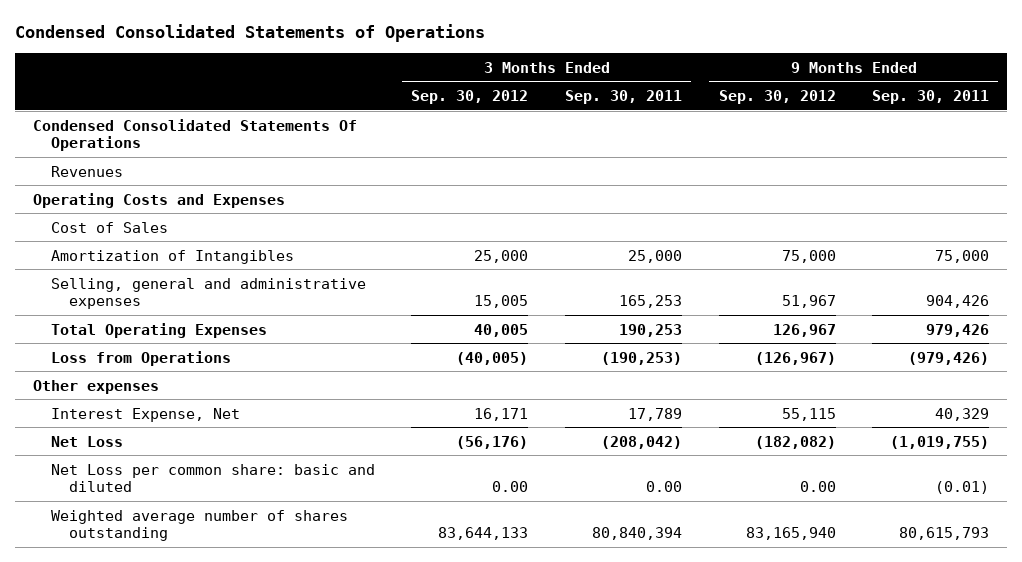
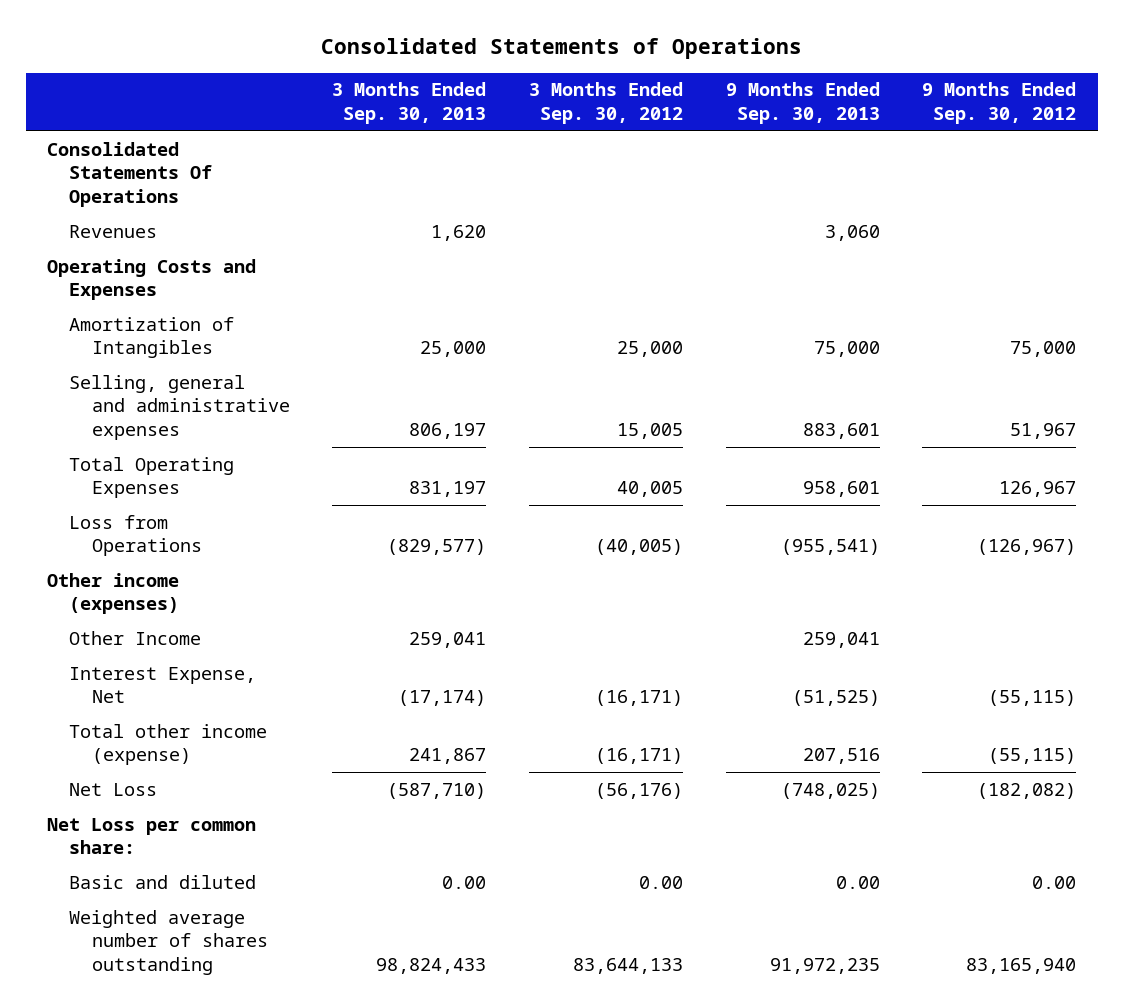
[14,24,485,43] Condensed Consolidated Statements of Operations -> [320,38,802,60] Consolidated Statements of Operations
[564,90,682,105] Sep. 30, 2011 -> none
[872,90,990,105] Sep. 30, 2011 -> none
none -> [332,82,487,124] 3 Months Ended Sep. 30, 2013
none -> [725,82,880,124] 9 Months Ended Sep. 30, 2013
[33,118,358,151] Condensed Consolidated Statements Of Operations -> [47,141,213,207] Consolidated Statements Of Operations
[50,221,168,233] Cost of Sales -> none
[33,379,160,394] Other expenses -> [47,572,180,615] Other income (expenses)
none -> [69,630,202,645] Other Income
[474,407,529,421] 16,171 -> [595,690,684,707] (16,171)
[781,407,836,421] 55,115 -> [988,690,1077,707] (55,115)
none -> [69,723,268,766] Total other income (expense)
none -> [47,817,257,855] Net Loss per common share:
[50,463,375,492] Net Loss per common share: basic and diluted -> [69,874,257,889] Basic and diluted

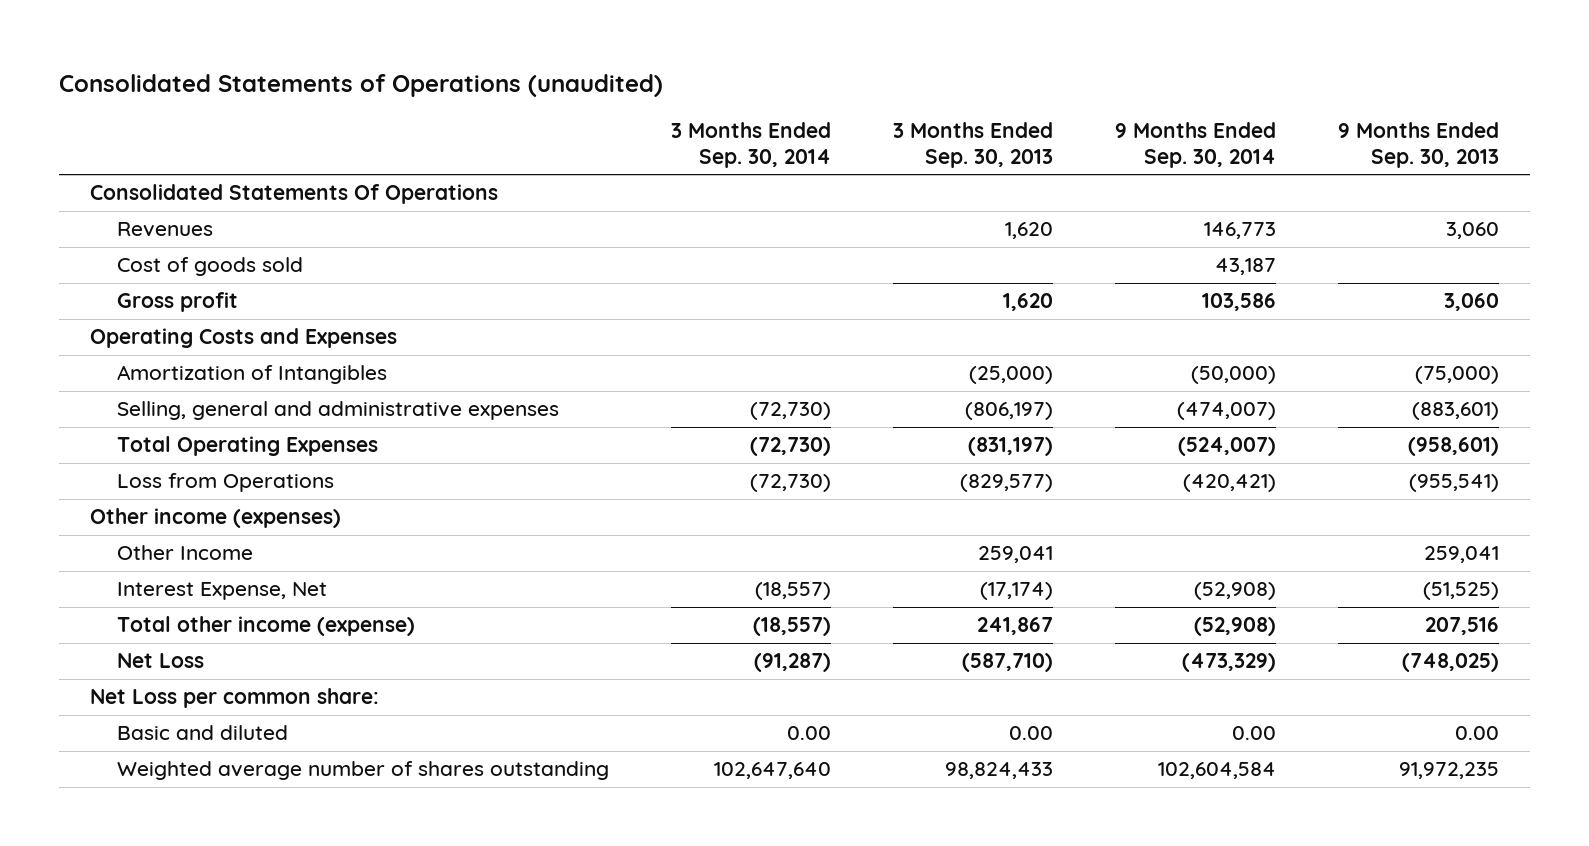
[320,38,802,60] Consolidated Statements of Operations -> [59,73,664,97] Consolidated Statements of Operations (unaudited)
[529,82,684,124] 3 Months Ended Sep. 30, 2012 -> none
[922,82,1077,124] 9 Months Ended Sep. 30, 2012 -> none
none -> [670,122,831,168] 3 Months Ended Sep. 30, 2014
none -> [1115,122,1277,168] 9 Months Ended Sep. 30, 2014
none -> [116,257,303,277] Cost of goods sold
none -> [116,292,238,313] Gross profit
[420,341,487,358] 25,000 -> [968,366,1053,385] (25,000)
[813,341,880,358] 75,000 -> [1415,366,1500,385] (75,000)
[409,422,487,439] 806,197 -> [964,402,1053,421] (806,197)
[802,422,880,439] 883,601 -> [1412,402,1500,421] (883,601)
[409,481,487,498] 831,197 -> [967,437,1053,457] (831,197)
[802,481,880,498] 958,601 -> [1408,437,1500,457] (958,601)

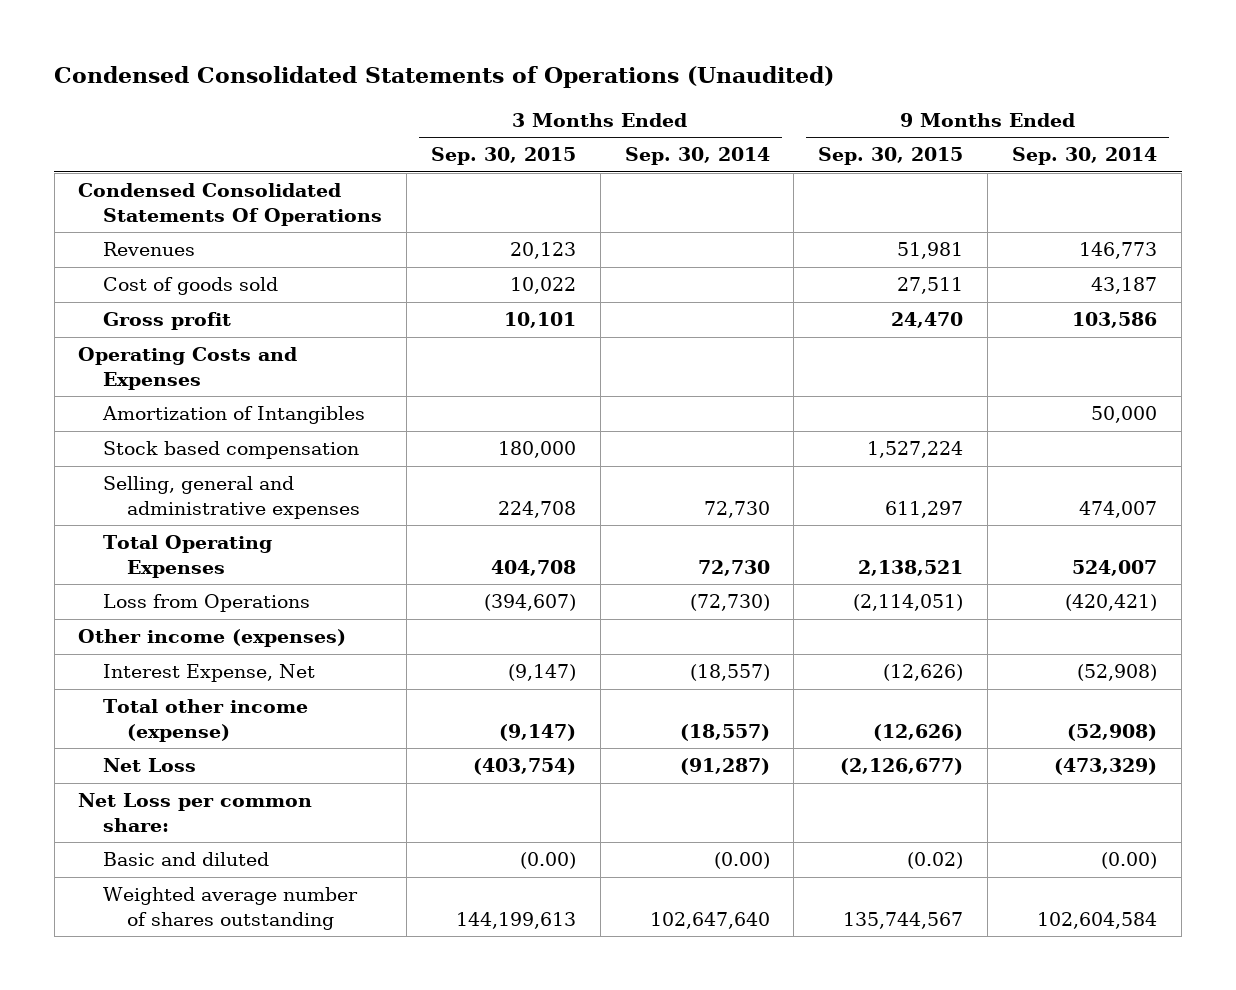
[59,73,664,97] Consolidated Statements of Operations (unaudited) -> [54,66,835,89] Condensed Consolidated Statements of Operations (Unaudited)
[892,122,1053,168] 3 Months Ended Sep. 30, 2013 -> none
[1338,122,1500,168] 9 Months Ended Sep. 30, 2013 -> none
none -> [430,147,576,166] Sep. 30, 2015
none -> [818,147,964,166] Sep. 30, 2015
[90,184,499,205] Consolidated Statements Of Operations -> [78,183,382,226] Condensed Consolidated Statements Of Operations
[1191,366,1277,385] (50,000) -> [1091,406,1158,424] 50,000
none -> [102,441,359,460] Stock based compensation
[749,402,831,421] (72,730) -> [703,500,770,518] 72,730
[1177,402,1277,421] (474,007) -> [1079,500,1158,518] 474,007
[749,437,831,457] (72,730) -> [697,559,770,576] 72,730
[1178,437,1277,457] (524,007) -> [1072,559,1158,576] 524,007
[116,545,253,561] Other Income -> none
[786,726,831,741] 0.00 -> [713,852,770,870] (0.00)
[1232,726,1277,741] 0.00 -> [1101,852,1158,870] (0.00)

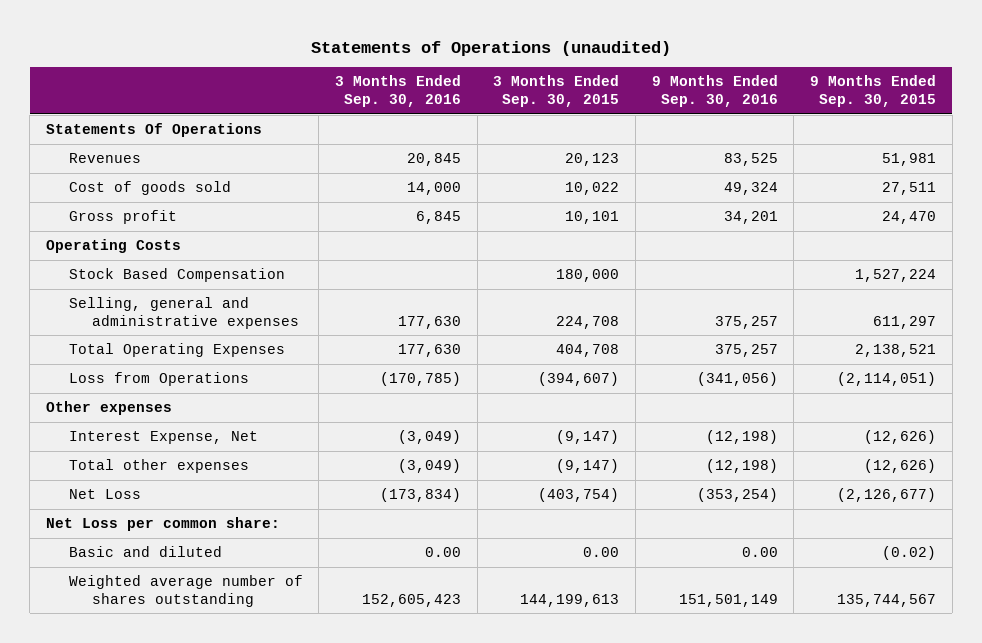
[54,66,835,89] Condensed Consolidated Statements of Operations (Unaudited) -> [310,40,671,56] Statements of Operations (unaudited)
[624,147,770,166] Sep. 30, 2014 -> none
[1012,147,1158,166] Sep. 30, 2014 -> none
none -> [334,75,461,108] 3 Months Ended Sep. 30, 2016
none -> [651,75,778,108] 9 Months Ended Sep. 30, 2016
[78,183,382,226] Condensed Consolidated Statements Of Operations -> [45,123,262,138] Statements Of Operations
[101,406,365,425] Amortization of Intangibles -> none
[78,347,298,390] Operating Costs and Expenses -> [45,239,181,254] Operating Costs
[102,441,359,460] Stock based compensation -> [68,268,285,283] Stock Based Compensation
[78,629,347,648] Other income (expenses) -> [45,401,172,416] Other expenses
[102,699,308,742] Total other income (expense) -> [68,459,249,474] Total other expenses
[519,852,576,870] (0.00) -> [583,547,620,558] 0.00

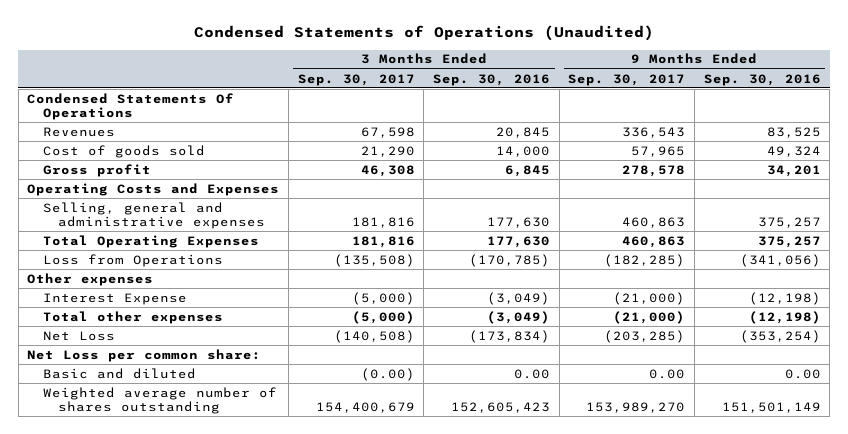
[310,40,671,56] Statements of Operations (unaudited) -> [193,25,654,42] Condensed Statements of Operations (Unaudited)
[493,75,620,108] 3 Months Ended Sep. 30, 2015 -> none
[809,75,936,108] 9 Months Ended Sep. 30, 2015 -> none
none -> [297,73,415,86] Sep. 30, 2017
none -> [568,73,686,86] Sep. 30, 2017
[45,123,262,138] Statements Of Operations -> [27,92,235,121] Condensed Statements Of Operations
[68,268,285,283] Stock Based Compensation -> none
[45,239,181,254] Operating Costs -> [27,182,280,196] Operating Costs and Expenses
[68,431,258,445] Interest Expense, Net -> [42,292,187,305] Interest Expense

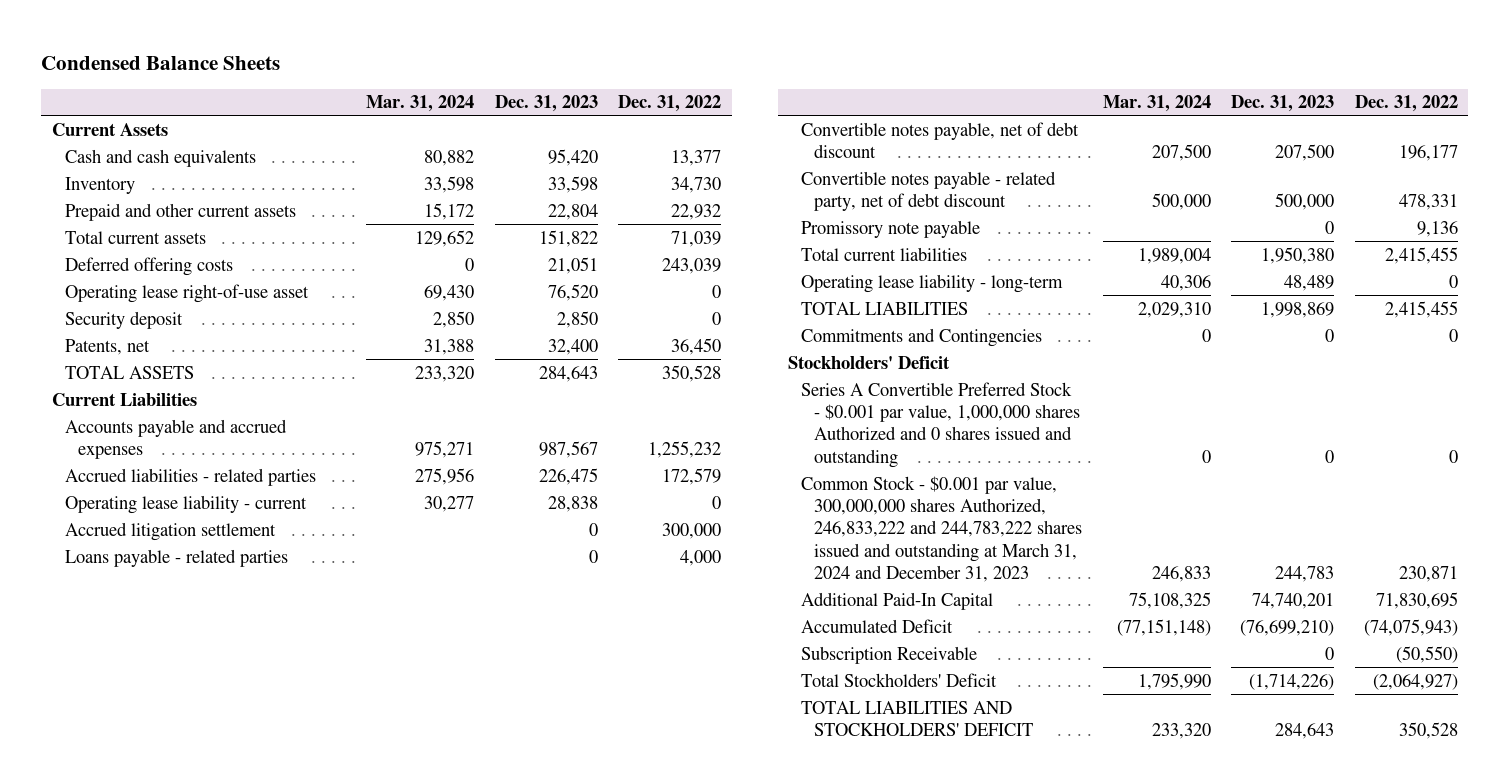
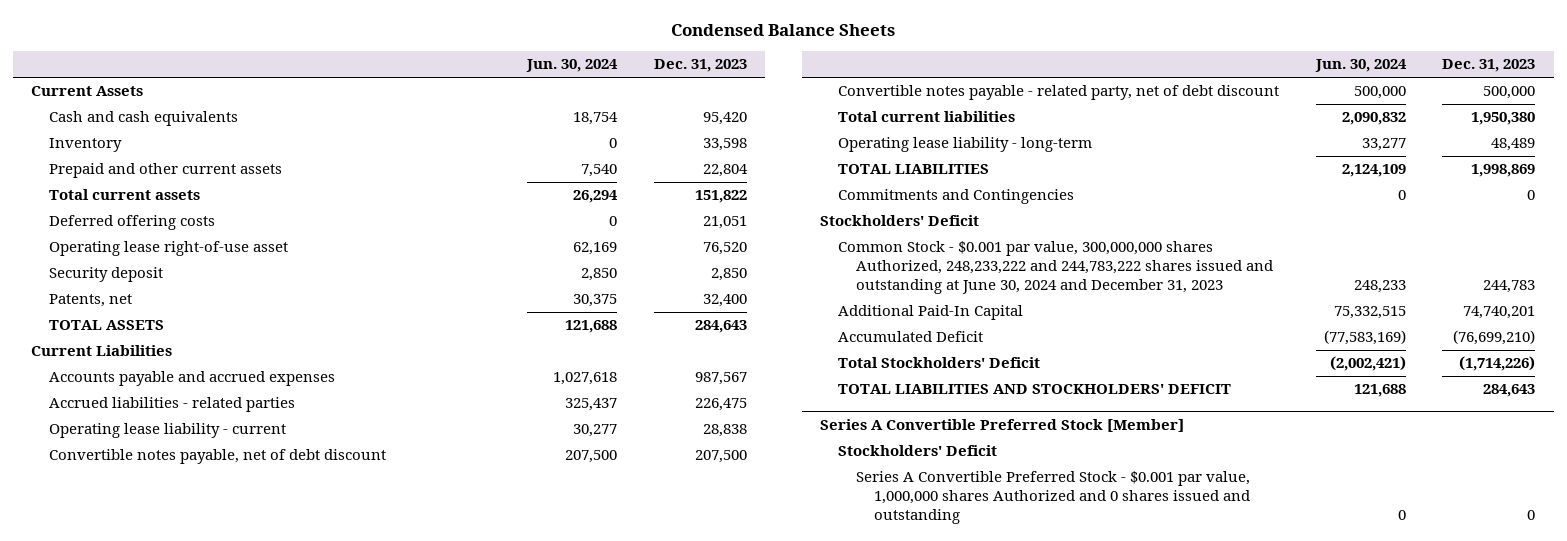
[366,95,475,113] Mar. 31, 2024 -> none
[618,95,722,113] Dec. 31, 2022 -> none
none -> [525,59,618,73] Jun. 30, 2024
[64,521,276,541] Accrued litigation settlement -> none
[64,548,288,567] Loans payable - related parties -> none
[801,219,981,238] Promissory note payable -> none
[801,381,1081,468] Series A Convertible Preferred Stock - $0.001 par value, 1,000,000 shares Authorized and 0 shares issued and outstanding -> none
[801,475,1083,582] Common Stock - $0.001 par value, 300,000,000 shares Authorized, 246,833,222 and 244,783,222 shares issued and outstanding at March 31, 2024 and December 31, 2023 -> [838,241,1274,294] Common Stock - $0.001 par value, 300,000,000 shares Authorized, 248,233,222 and 244,783,222 shares issued and outstanding at June 30, 2024 and December 31, 2023
[801,645,978,664] Subscription Receivable -> none
none -> [820,418,1185,432] Series A Convertible Preferred Stock [Member]
none -> [838,445,998,457] Stockholders' Deficit
none -> [856,471,1251,524] Series A Convertible Preferred Stock - $0.001 par value, 1,000,000 shares Authorized and 0 shares issued and outstanding

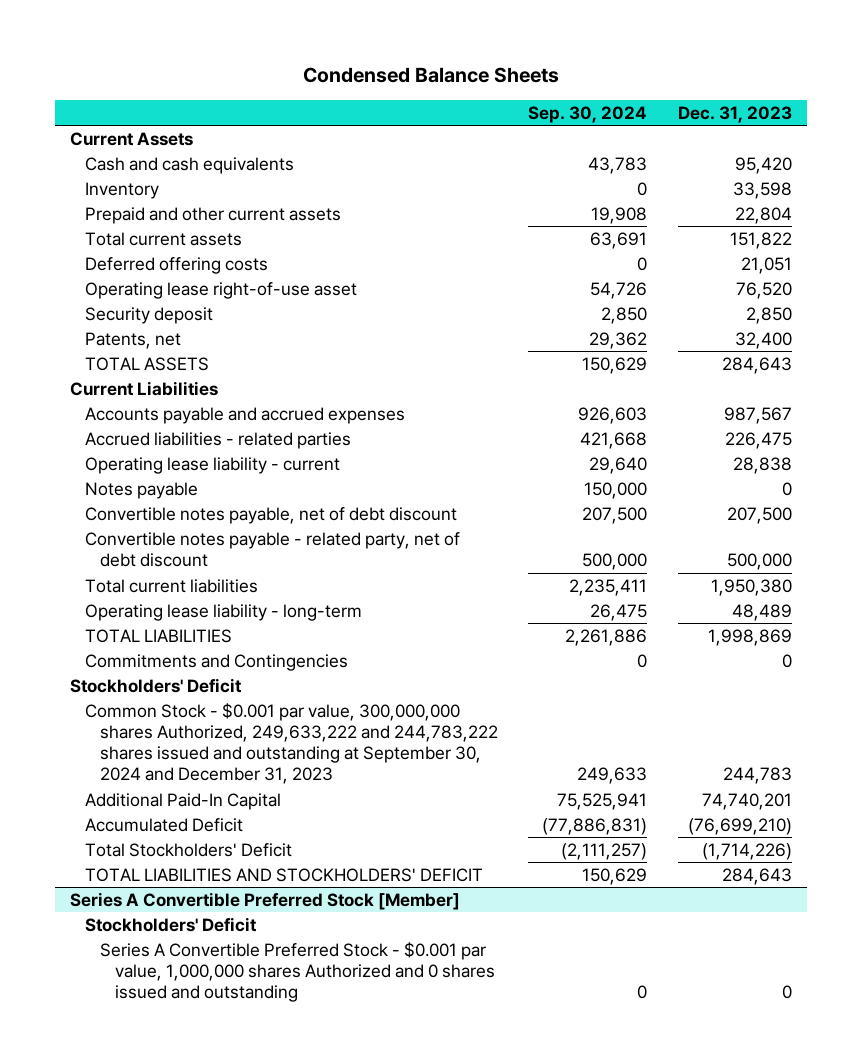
[525,59,618,73] Jun. 30, 2024 -> none
none -> [528,105,648,123] Sep. 30, 2024
none -> [85,481,199,499] Notes payable
[838,241,1274,294] Common Stock - $0.001 par value, 300,000,000 shares Authorized, 248,233,222 and 244,783,222 shares issued and outstanding at June 30, 2024 and December 31, 2023 -> [85,702,499,785] Common Stock - $0.001 par value, 300,000,000 shares Authorized, 249,633,222 and 244,783,222 shares issued and outstanding at September 30, 2024 and December 31, 2023

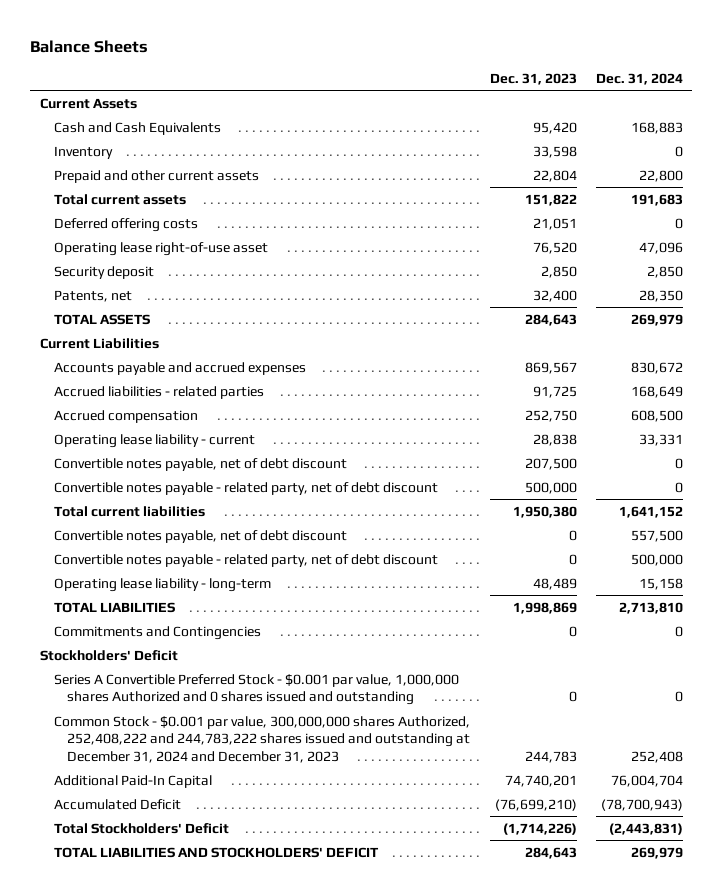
[302,67,559,84] Condensed Balance Sheets -> [30,40,149,54] Balance Sheets
[528,105,648,123] Sep. 30, 2024 -> none
none -> [595,73,683,86] Dec. 31, 2024
[85,156,295,174] Cash and cash equivalents -> [53,121,221,135] Cash and Cash Equivalents
[723,406,792,424] 987,567 -> [524,361,577,374] 869,567
[724,431,792,449] 226,475 -> [532,385,577,398] 91,725
none -> [53,409,198,423] Accrued compensation
[85,481,199,499] Notes payable -> none
none -> [53,529,347,543] Convertible notes payable, net of debt discount
none -> [53,553,438,567] Convertible notes payable - related party, net of debt discount
none -> [53,673,459,706] Series A Convertible Preferred Stock - $0.001 par value, 1,000,000 shares Authorized and 0 shares issued and outstanding
[85,702,499,785] Common Stock - $0.001 par value, 300,000,000 shares Authorized, 249,633,222 and 244,783,222 shares issued and outstanding at September 30, 2024 and December 31, 2023 -> [53,715,471,764] Common Stock - $0.001 par value, 300,000,000 shares Authorized, 252,408,222 and 244,783,222 shares issued and outstanding at December 31, 2024 and December 31, 2023
[70,891,461,910] Series A Convertible Preferred Stock [Member] -> none
[85,916,258,932] Stockholders' Deficit -> none
[100,941,496,1003] Series A Convertible Preferred Stock - $0.001 par value, 1,000,000 shares Authorized and 0 shares issued and outstanding -> none

